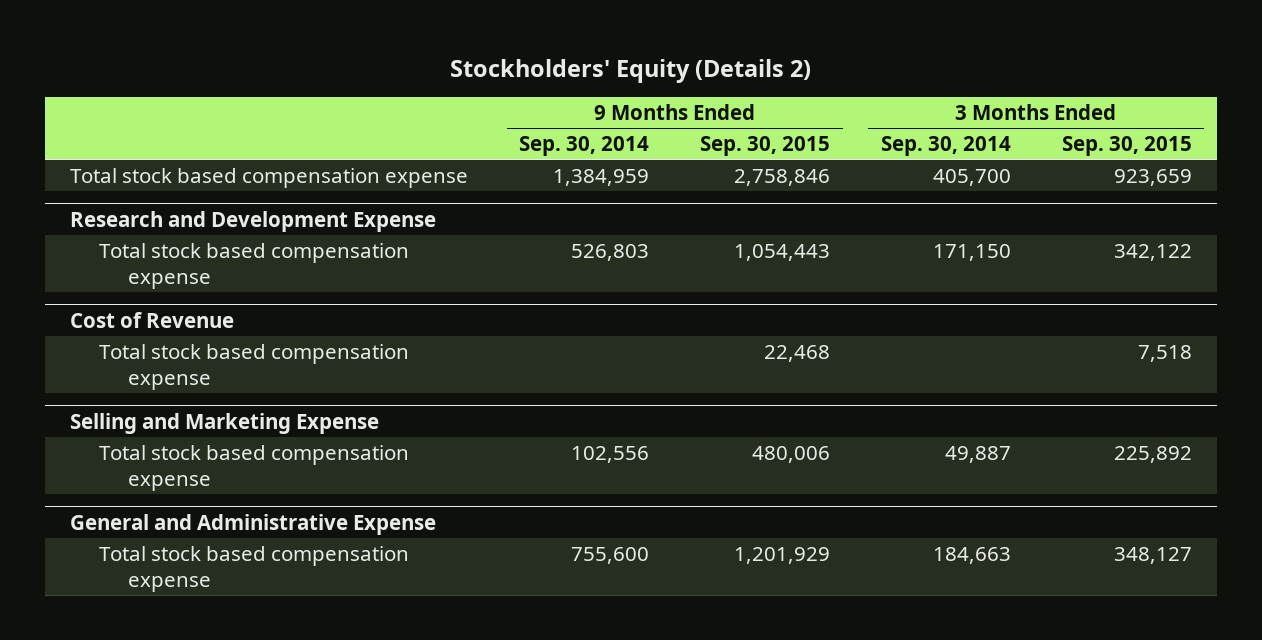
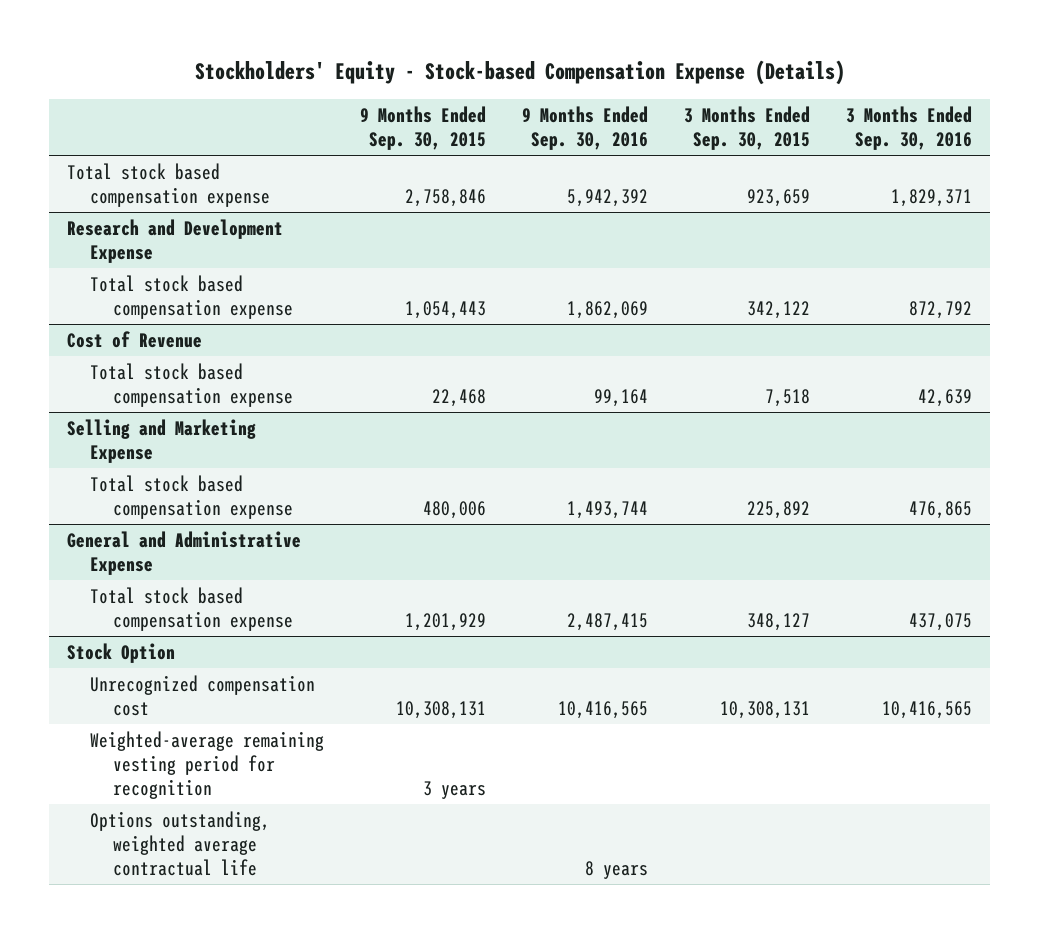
[450,58,812,83] Stockholders' Equity (Details 2) -> [194,60,845,86] Stockholders' Equity - Stock-based Compensation Expense (Details)
[519,136,650,157] Sep. 30, 2014 -> none
[880,136,1011,157] Sep. 30, 2014 -> none
none -> [522,106,649,151] 9 Months Ended Sep. 30, 2016
none -> [846,106,973,151] 3 Months Ended Sep. 30, 2016
none -> [66,642,175,663] Stock Option
none -> [90,674,316,717] Unrecognized compensation cost
none -> [90,730,325,800] Weighted-average remaining vesting period for recognition
none -> [90,810,271,877] Options outstanding, weighted average contractual life

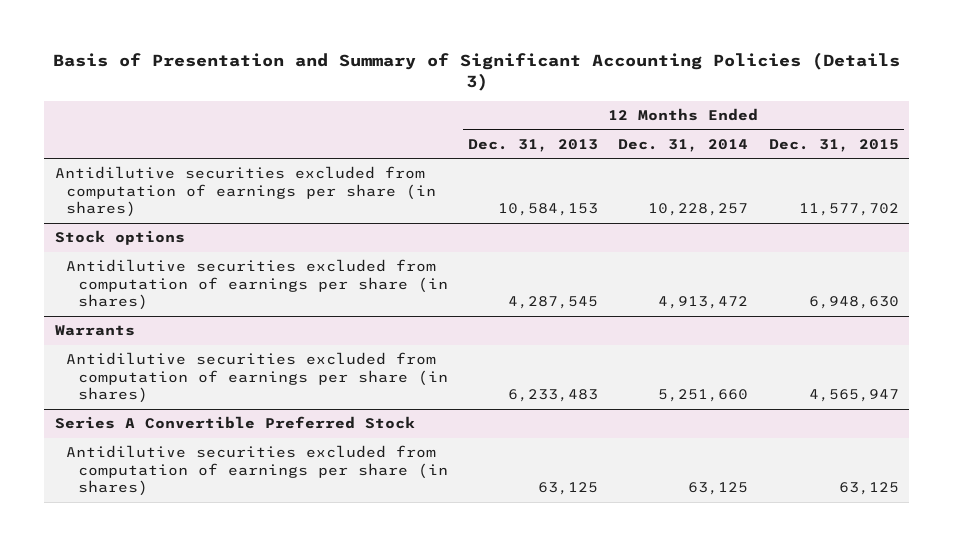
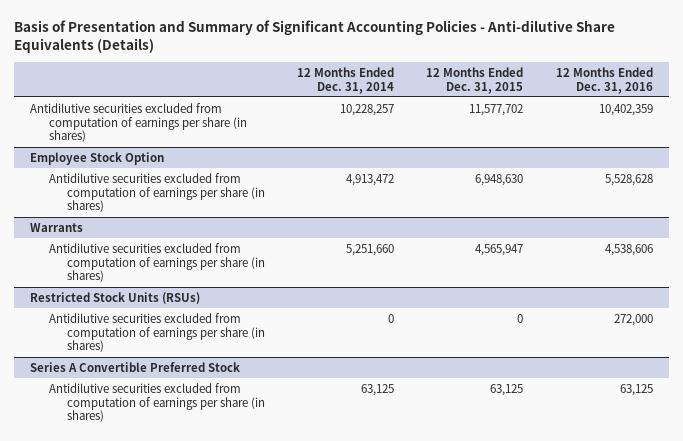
[52,51,900,92] Basis of Presentation and Summary of Significant Accounting Policies (Details 3) -> [14,20,616,54] Basis of Presentation and Summary of Significant Accounting Policies - Anti-dilutive Share Equivalents (Details)
[467,138,598,152] Dec. 31, 2013 -> none
none -> [555,66,653,94] 12 Months Ended Dec. 31, 2016
[54,230,185,246] Stock options -> [30,151,165,165] Employee Stock Option
none -> [30,291,201,304] Restricted Stock Units (RSUs)
none -> [48,312,265,353] Antidilutive securities excluded from computation of earnings per share (in shares)

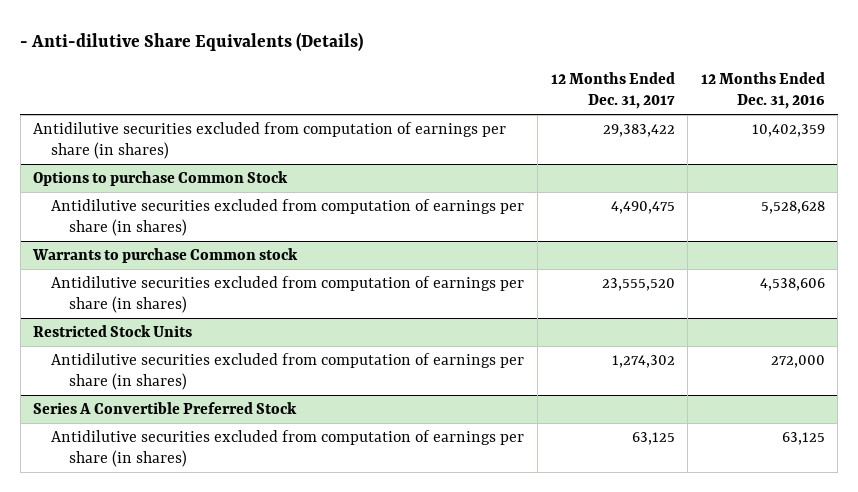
[14,20,616,54] Basis of Presentation and Summary of Significant Accounting Policies - Anti-dilutive Share Equivalents (Details) -> [20,32,364,52] - Anti-dilutive Share Equivalents (Details)
[297,66,395,94] 12 Months Ended Dec. 31, 2014 -> none
[426,66,524,94] 12 Months Ended Dec. 31, 2015 -> none
none -> [550,71,675,109] 12 Months Ended Dec. 31, 2017
[30,151,165,165] Employee Stock Option -> [33,171,289,187] Options to purchase Common Stock
[30,222,84,232] Warrants -> [32,248,299,264] Warrants to purchase Common stock
[30,291,201,304] Restricted Stock Units (RSUs) -> [33,325,193,338] Restricted Stock Units

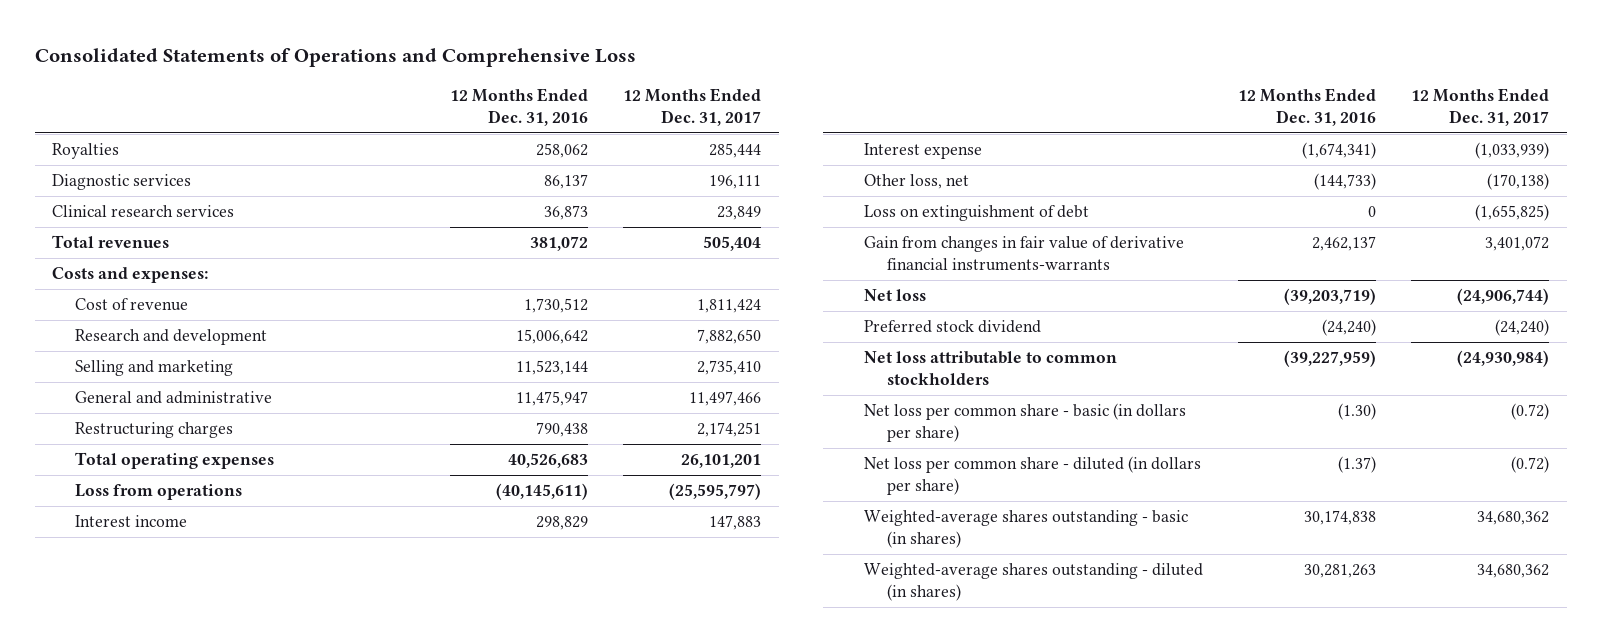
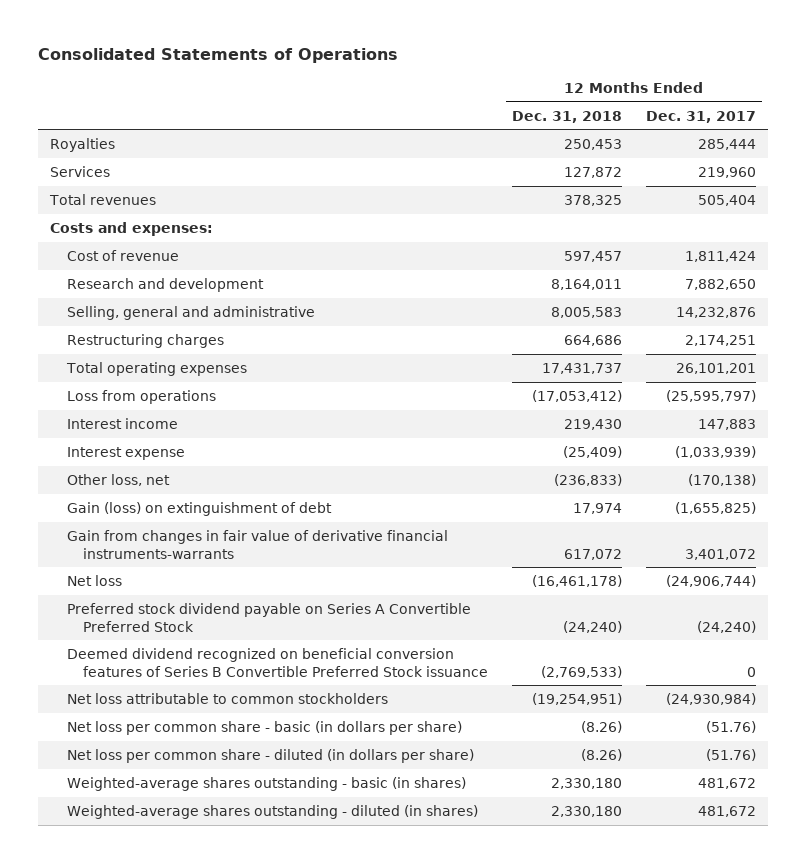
[34,48,636,68] Consolidated Statements of Operations and Comprehensive Loss -> [38,48,399,64] Consolidated Statements of Operations
[449,87,588,127] 12 Months Ended Dec. 31, 2016 -> none
none -> [511,110,622,123] Dec. 31, 2018
[52,205,235,218] Clinical research services -> none
[52,174,192,191] Diagnostic services -> [50,165,111,177] Services
[708,175,761,190] 196,111 -> [697,166,756,178] 219,960
[75,360,234,377] Selling and marketing -> none
[75,391,273,405] General and administrative -> [66,305,315,320] Selling, general and administrative
[688,391,761,407] 11,497,466 -> [675,306,756,318] 14,232,876
[863,205,1089,222] Loss on extinguishment of debt -> [66,501,332,516] Gain (loss) on extinguishment of debt
[863,320,1041,334] Preferred stock dividend -> [66,602,471,632] Preferred stock dividend payable on Series A Convertible Preferred Stock
none -> [66,647,489,677] Deemed dividend recognized on beneficial conversion features of Series B Convertible Preferred Stock issuance
[1511,403,1550,421] (0.72) -> [705,720,756,733] (51.76)
[1511,456,1550,474] (0.72) -> [705,748,756,761] (51.76)
[1477,511,1550,526] 34,680,362 -> [697,777,756,789] 481,672
[1477,564,1550,579] 34,680,362 -> [697,805,756,817] 481,672

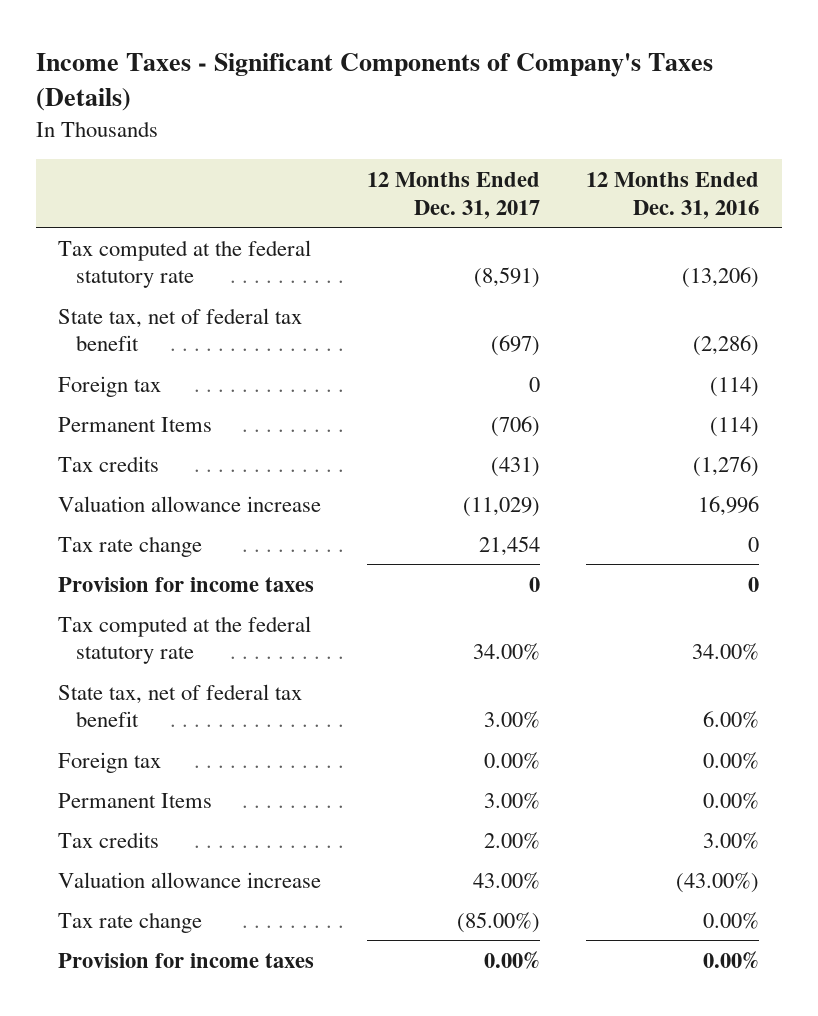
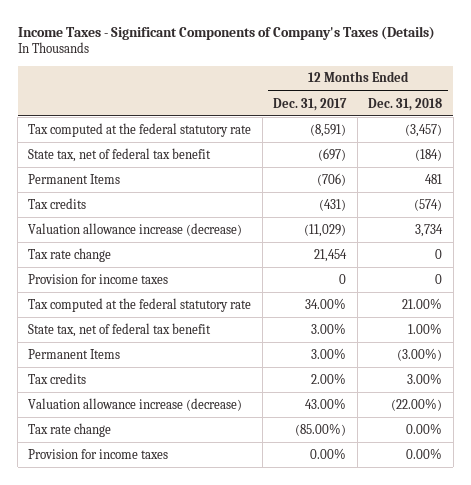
[586,171,760,219] 12 Months Ended Dec. 31, 2016 -> none
none -> [368,97,443,111] Dec. 31, 2018
[58,375,162,397] Foreign tax -> none
[58,495,322,512] Valuation allowance increase -> [28,222,243,236] Valuation allowance increase (decrease)
[58,751,162,773] Foreign tax -> none
[58,871,322,888] Valuation allowance increase -> [28,397,243,411] Valuation allowance increase (decrease)

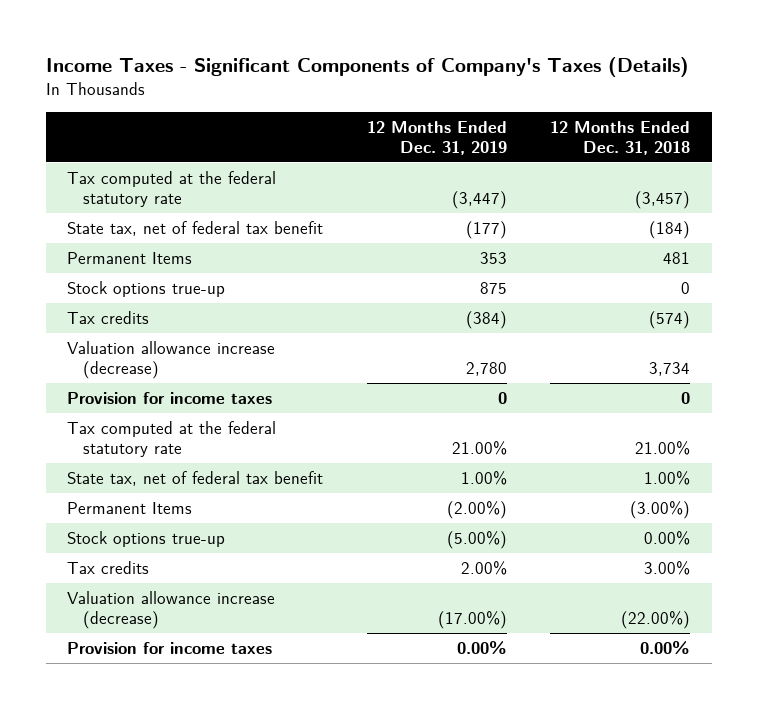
[273,97,348,111] Dec. 31, 2017 -> none
none -> [366,120,507,155] 12 Months Ended Dec. 31, 2019
none -> [67,280,226,297] Stock options true-up
[28,247,112,262] Tax rate change -> none
none -> [67,530,226,547] Stock options true-up
[28,422,112,437] Tax rate change -> none

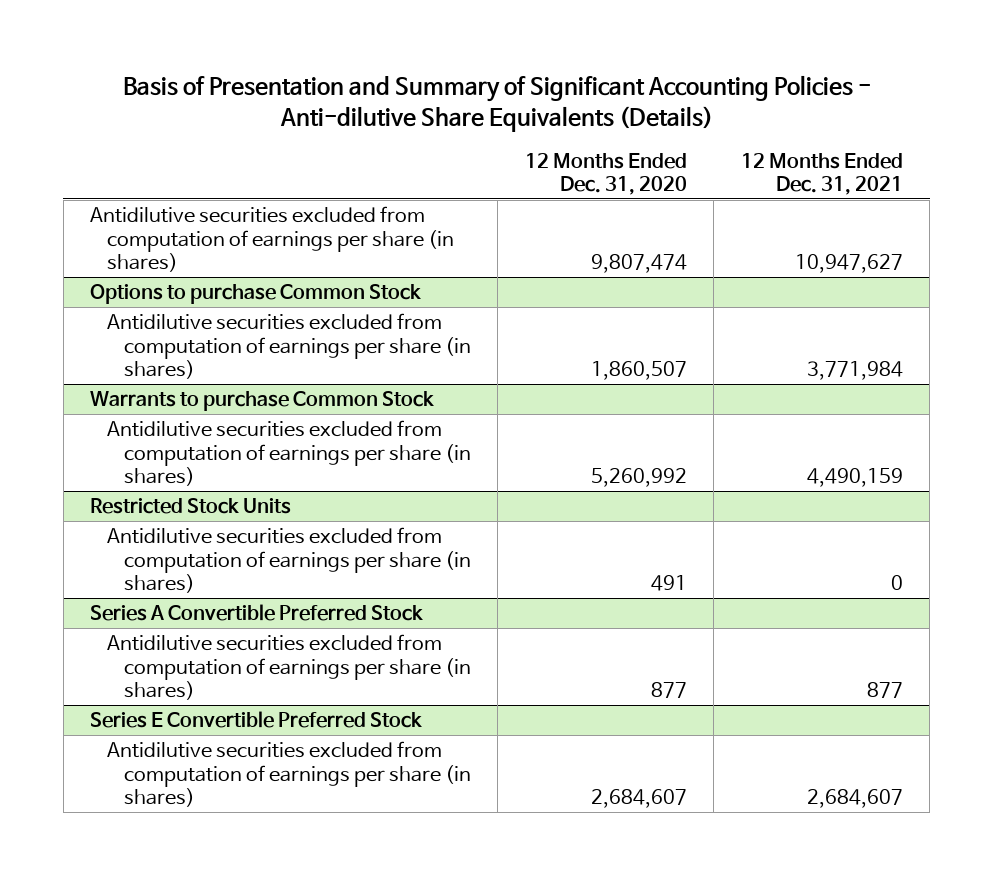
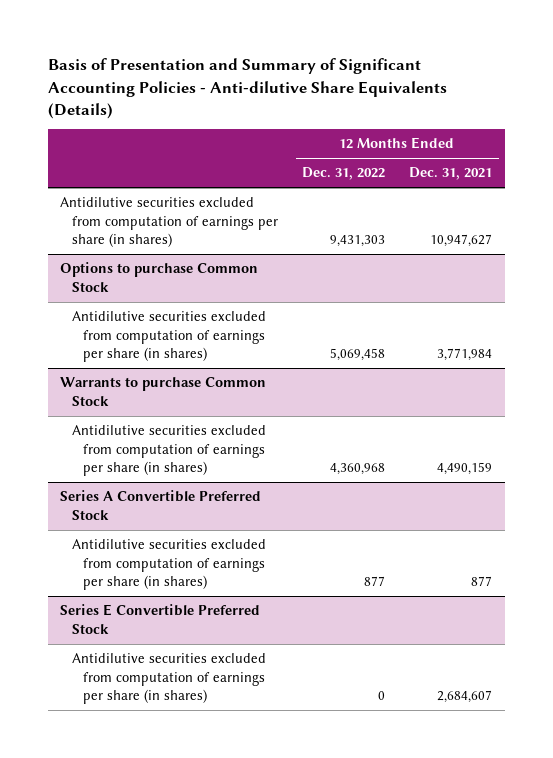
[524,152,687,195] 12 Months Ended Dec. 31, 2020 -> none
none -> [302,167,386,181] Dec. 31, 2022
[90,498,292,515] Restricted Stock Units -> none
[107,527,471,593] Antidilutive securities excluded from computation of earnings per share (in shares) -> none

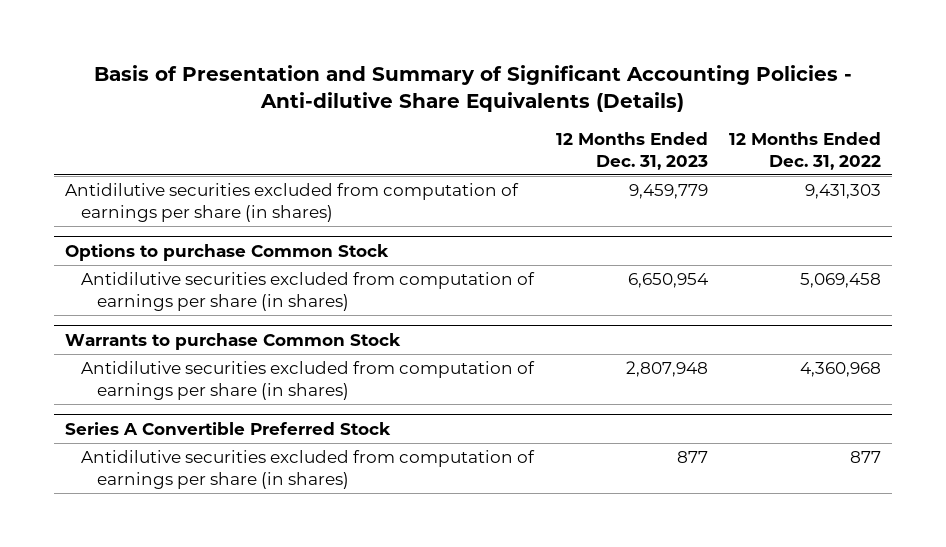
[409,167,493,181] Dec. 31, 2021 -> none
none -> [555,131,708,170] 12 Months Ended Dec. 31, 2023
[60,604,261,634] Series E Convertible Preferred Stock -> none
[71,653,266,704] Antidilutive securities excluded from computation of earnings per share (in shares) -> none

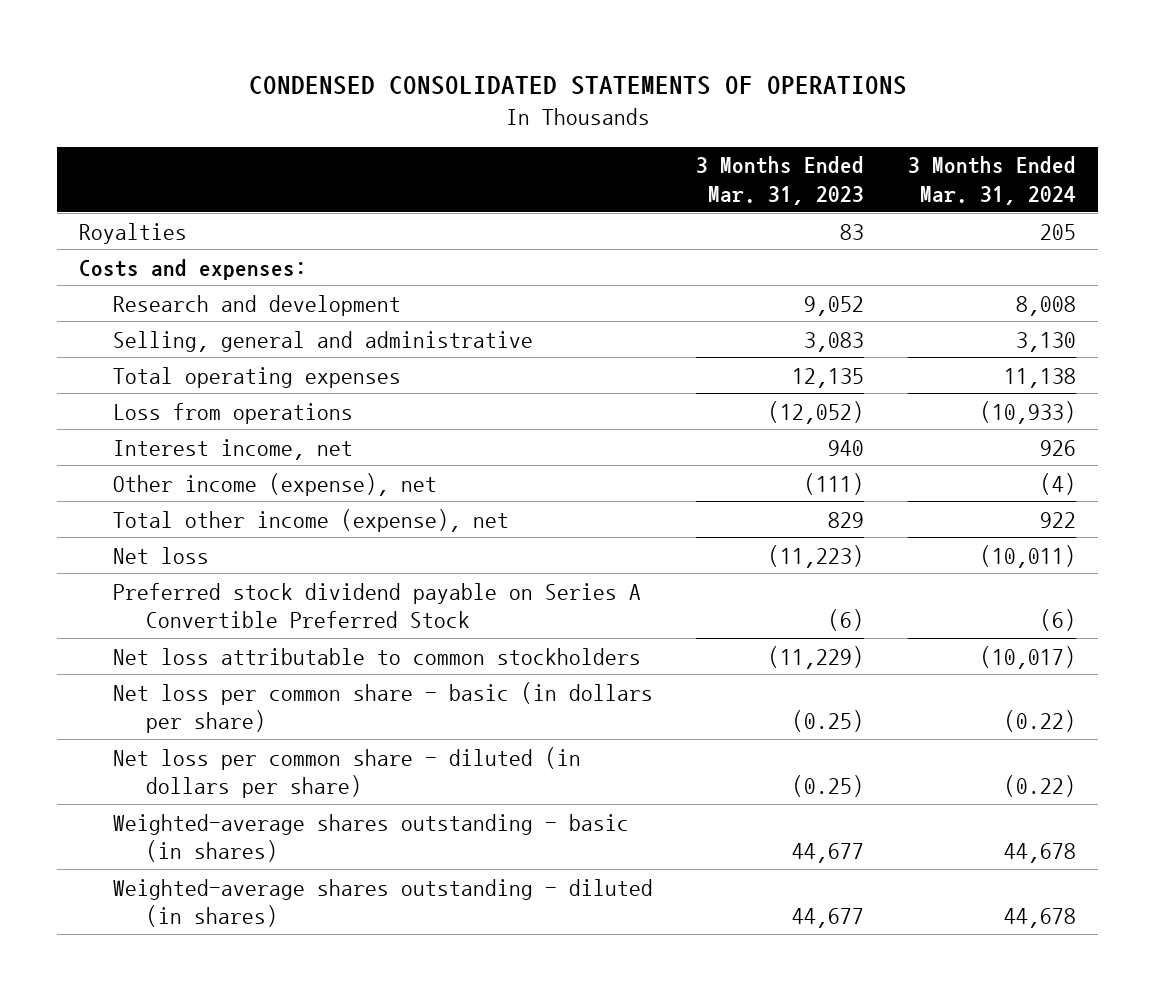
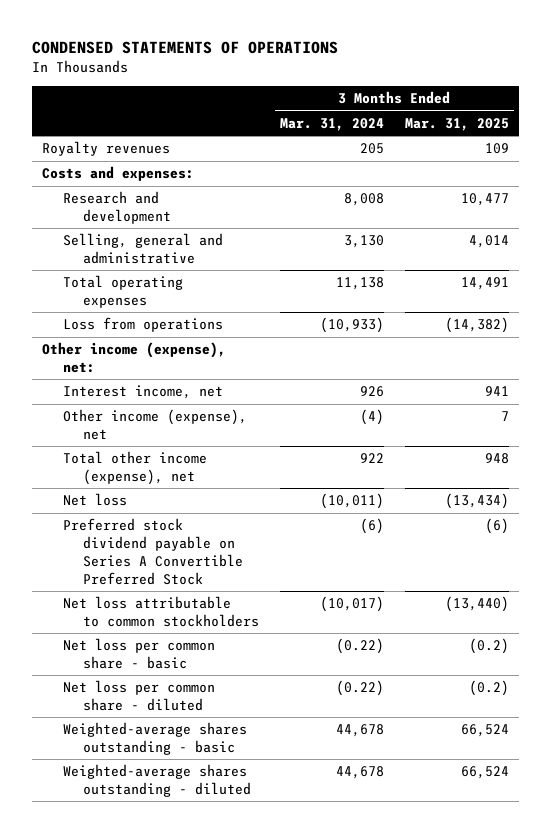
[248,75,907,95] CONDENSED CONSOLIDATED STATEMENTS OF OPERATIONS -> [31,41,338,55] CONDENSED STATEMENTS OF OPERATIONS
[696,156,865,205] 3 Months Ended Mar. 31, 2023 -> none
none -> [404,117,509,131] Mar. 31, 2025
[79,222,188,244] Royalties -> [42,141,171,157] Royalty revenues
none -> [42,342,227,373] Other income (expense), net:
[112,681,653,734] Net loss per common share - basic (in dollars per share) -> [62,638,215,669] Net loss per common share - basic
[112,746,581,799] Net loss per common share - diluted (in dollars per share) -> [62,680,215,711] Net loss per common share - diluted
[112,813,629,863] Weighted-average shares outstanding - basic (in shares) -> [62,722,247,755] Weighted-average shares outstanding - basic
[112,878,653,928] Weighted-average shares outstanding - diluted (in shares) -> [62,764,251,797] Weighted-average shares outstanding - diluted

